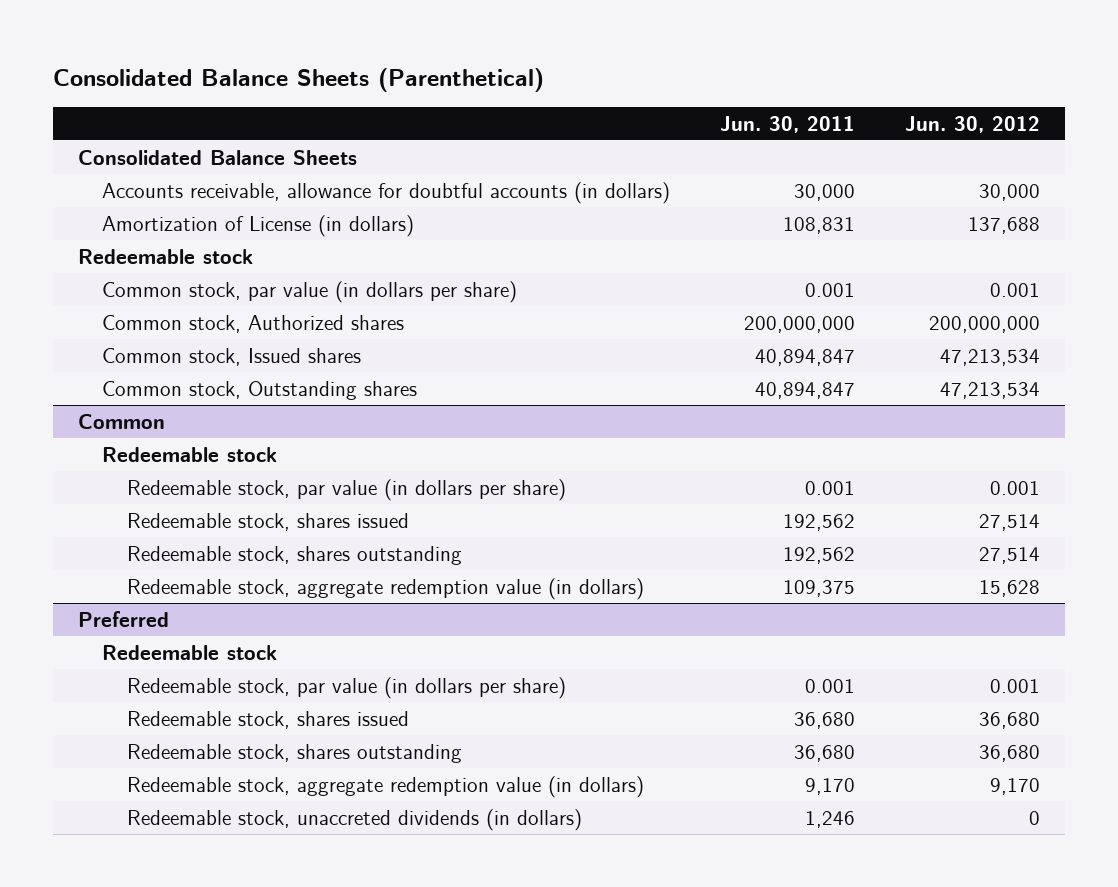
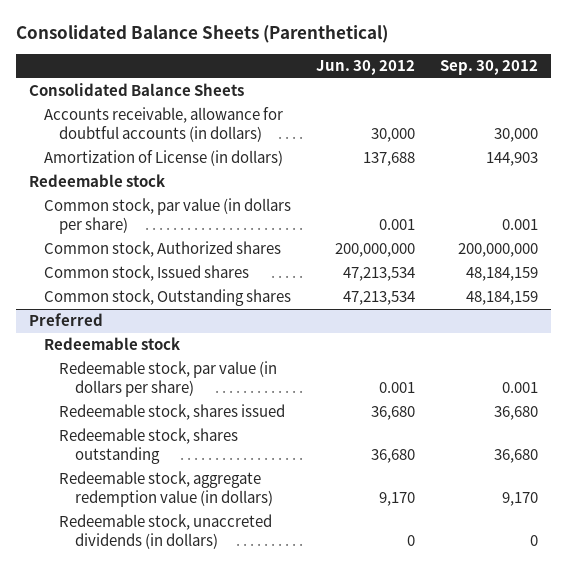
[720,115,856,133] Jun. 30, 2011 -> none
none -> [440,60,539,76] Sep. 30, 2012
[77,413,165,429] Common -> none
[102,446,278,462] Redeemable stock -> none
[127,478,567,501] Redeemable stock, par value (in dollars per share) -> none
[127,512,410,531] Redeemable stock, shares issued -> none
[127,545,463,565] Redeemable stock, shares outstanding -> none
[127,577,645,600] Redeemable stock, aggregate redemption value (in dollars) -> none

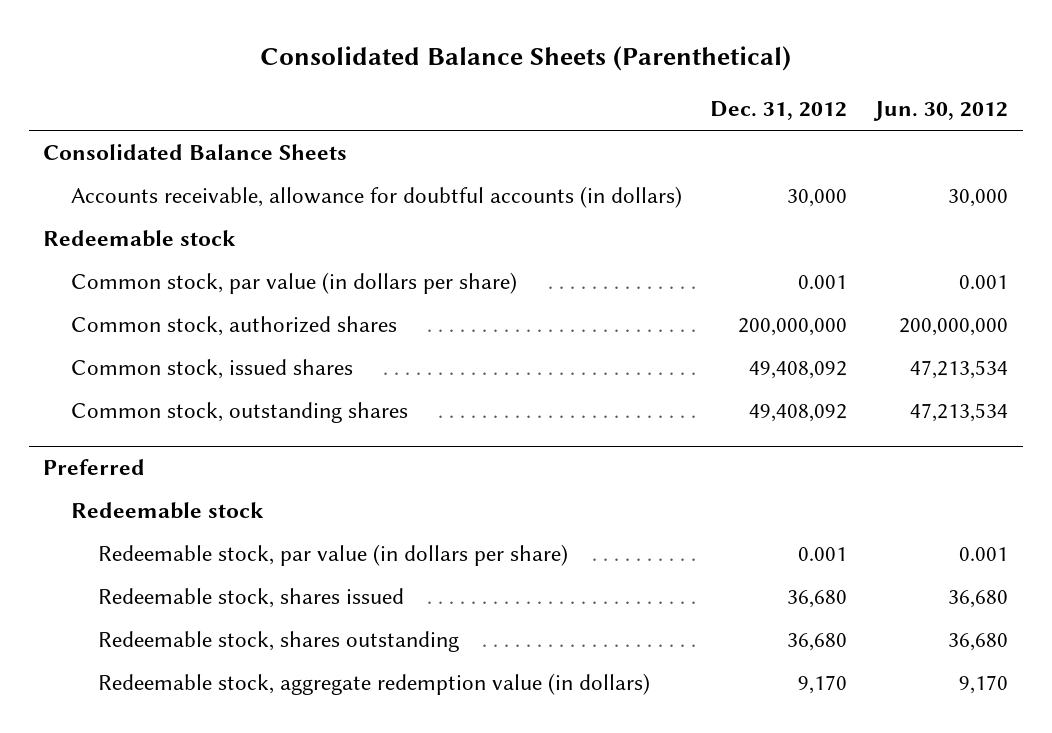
[440,60,539,76] Sep. 30, 2012 -> none
none -> [710,101,848,121] Dec. 31, 2012
[43,150,283,167] Amortization of License (in dollars) -> none
[43,241,281,258] Common stock, Authorized shares -> [70,315,397,336] Common stock, authorized shares
[43,265,249,282] Common stock, Issued shares -> [70,358,353,379] Common stock, issued shares
[43,289,291,307] Common stock, Outstanding shares -> [70,401,408,423] Common stock, outstanding shares
[59,514,273,550] Redeemable stock, unaccreted dividends (in dollars) -> none

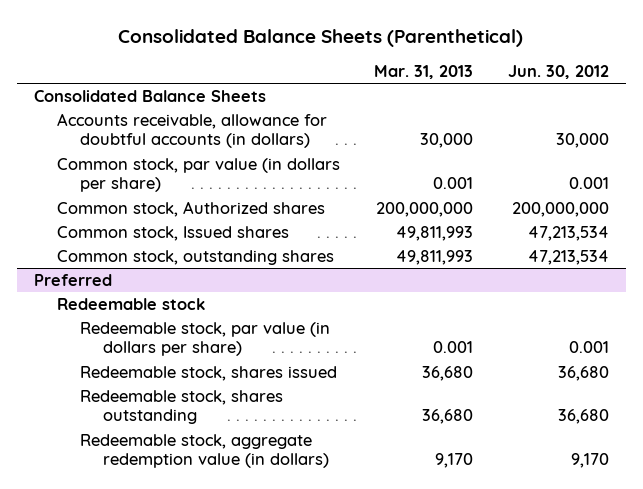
[710,101,848,121] Dec. 31, 2012 -> none
none -> [374,64,474,79] Mar. 31, 2013
[43,229,237,247] Redeemable stock -> none
[70,315,397,336] Common stock, authorized shares -> [57,200,326,217] Common stock, Authorized shares
[70,358,353,379] Common stock, issued shares -> [57,225,290,241] Common stock, Issued shares

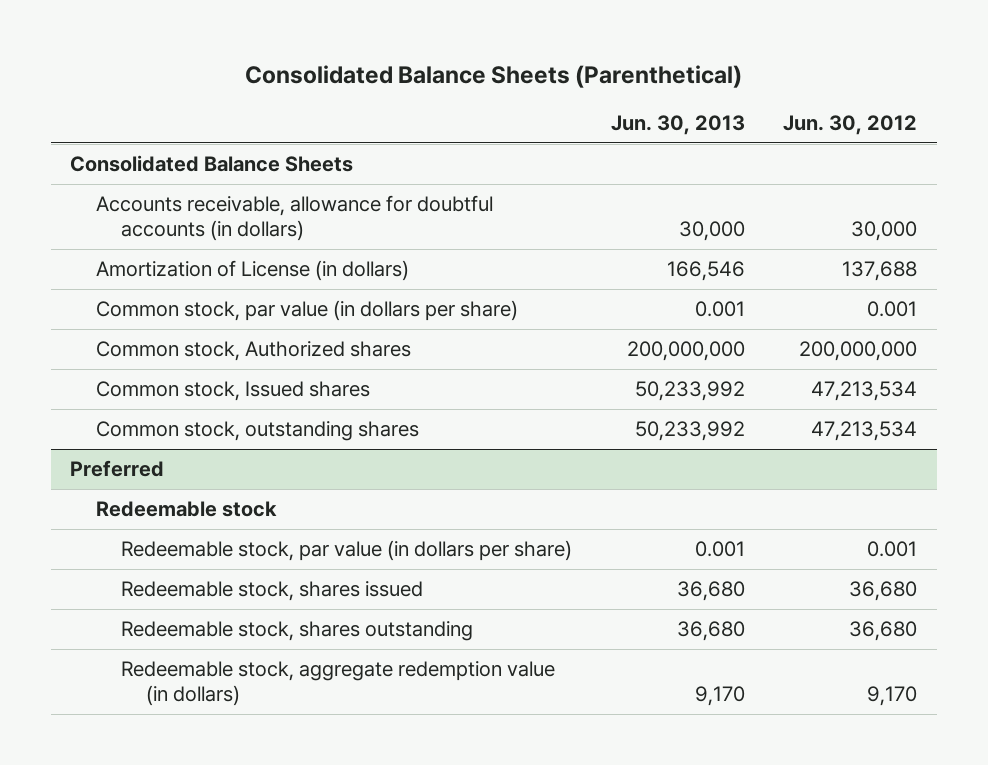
[374,64,474,79] Mar. 31, 2013 -> none
none -> [610,115,745,136] Jun. 30, 2013
none -> [95,260,409,282] Amortization of License (in dollars)

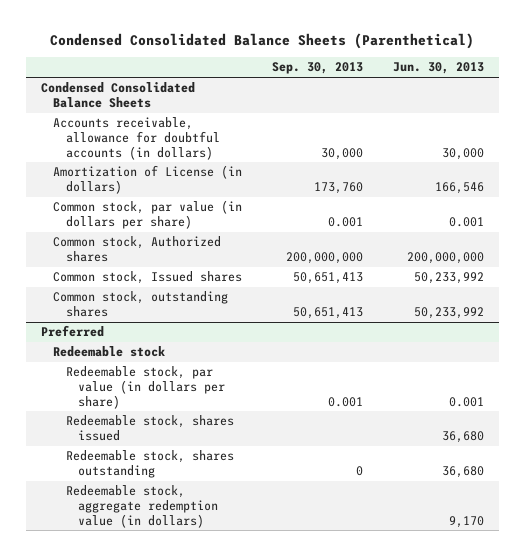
[244,64,742,88] Consolidated Balance Sheets (Parenthetical) -> [50,32,475,49] Condensed Consolidated Balance Sheets (Parenthetical)
[783,115,918,136] Jun. 30, 2012 -> none
none -> [272,62,364,75] Sep. 30, 2013
[70,155,354,173] Consolidated Balance Sheets -> [40,82,195,109] Condensed Consolidated Balance Sheets

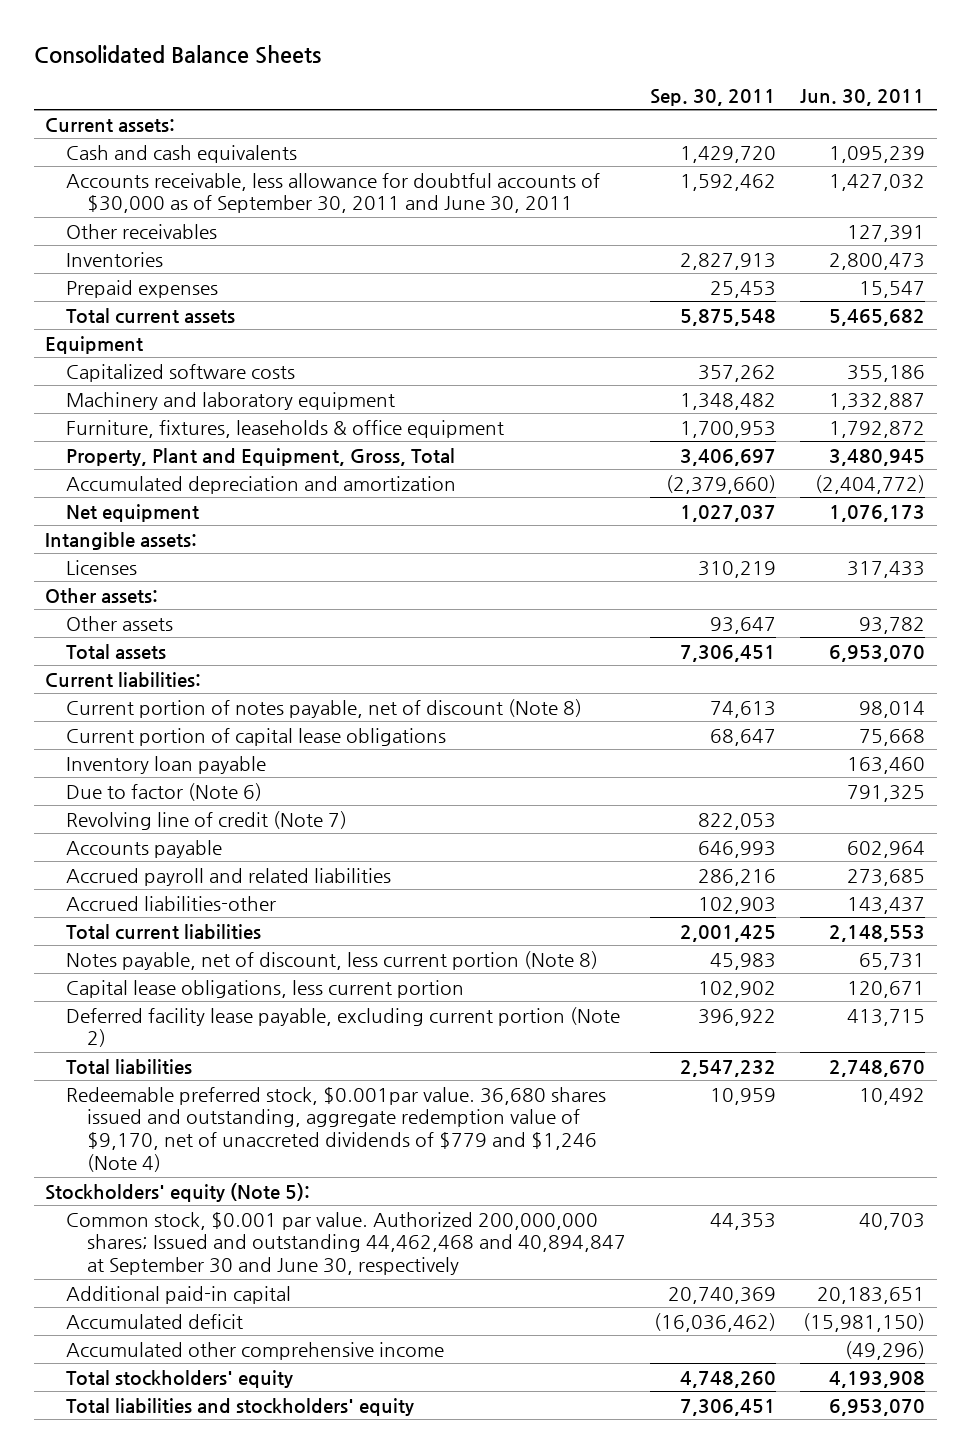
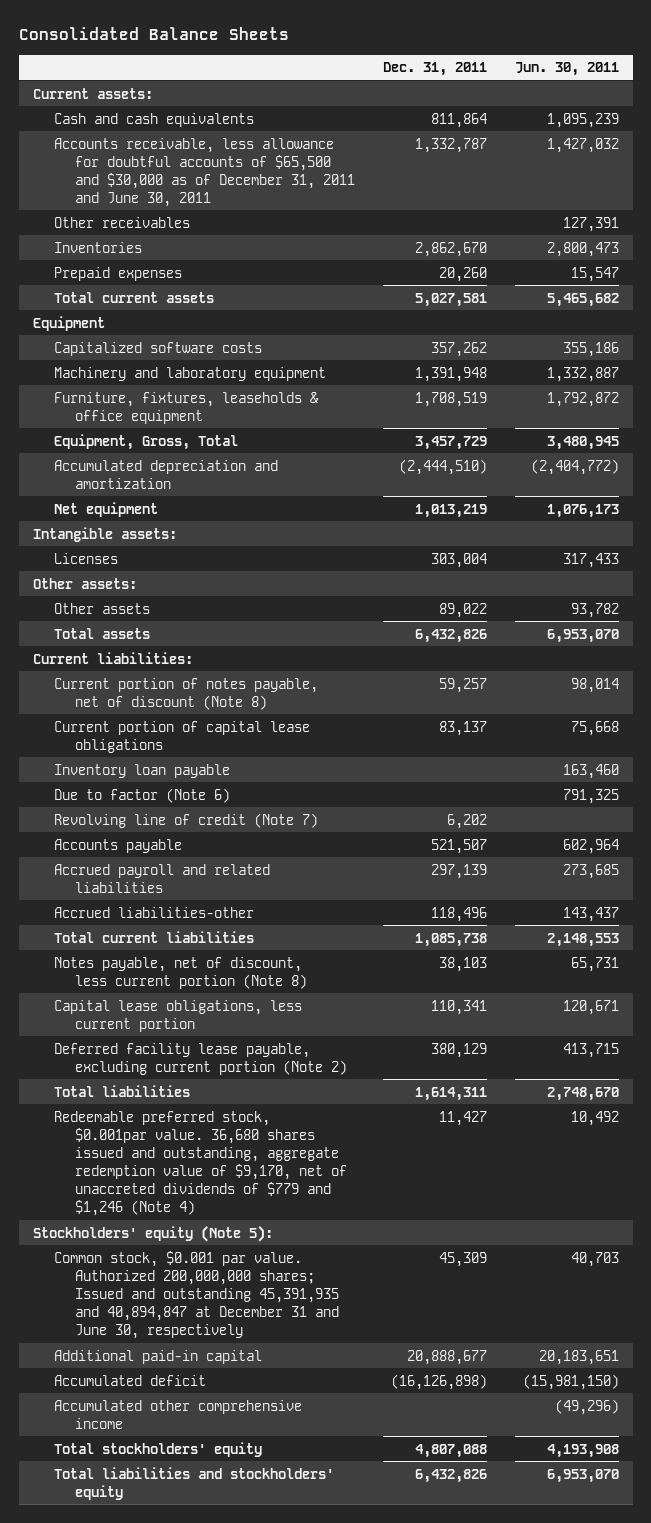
[649,88,776,106] Sep. 30, 2011 -> none
none -> [382,62,487,77] Dec. 31, 2011
[66,172,601,214] Accounts receivable, less allowance for doubtful accounts of $30,000 as of September 30, 2011 and June 30, 2011 -> [53,137,355,207] Accounts receivable, less allowance for doubtful accounts of $65,500 and $30,000 as of December 31, 2011 and June 30, 2011
[66,447,456,466] Property, Plant and Equipment, Gross, Total -> [53,433,238,450] Equipment, Gross, Total
[66,1211,627,1276] Common stock, $0.001 par value. Authorized 200,000,000 shares; Issued and outstanding 44,462,468 and 40,894,847 at September 30 and June 30, respectively -> [53,1250,339,1339] Common stock, $0.001 par value. Authorized 200,000,000 shares; Issued and outstanding 45,391,935 and 40,894,847 at December 31 and June 30, respectively

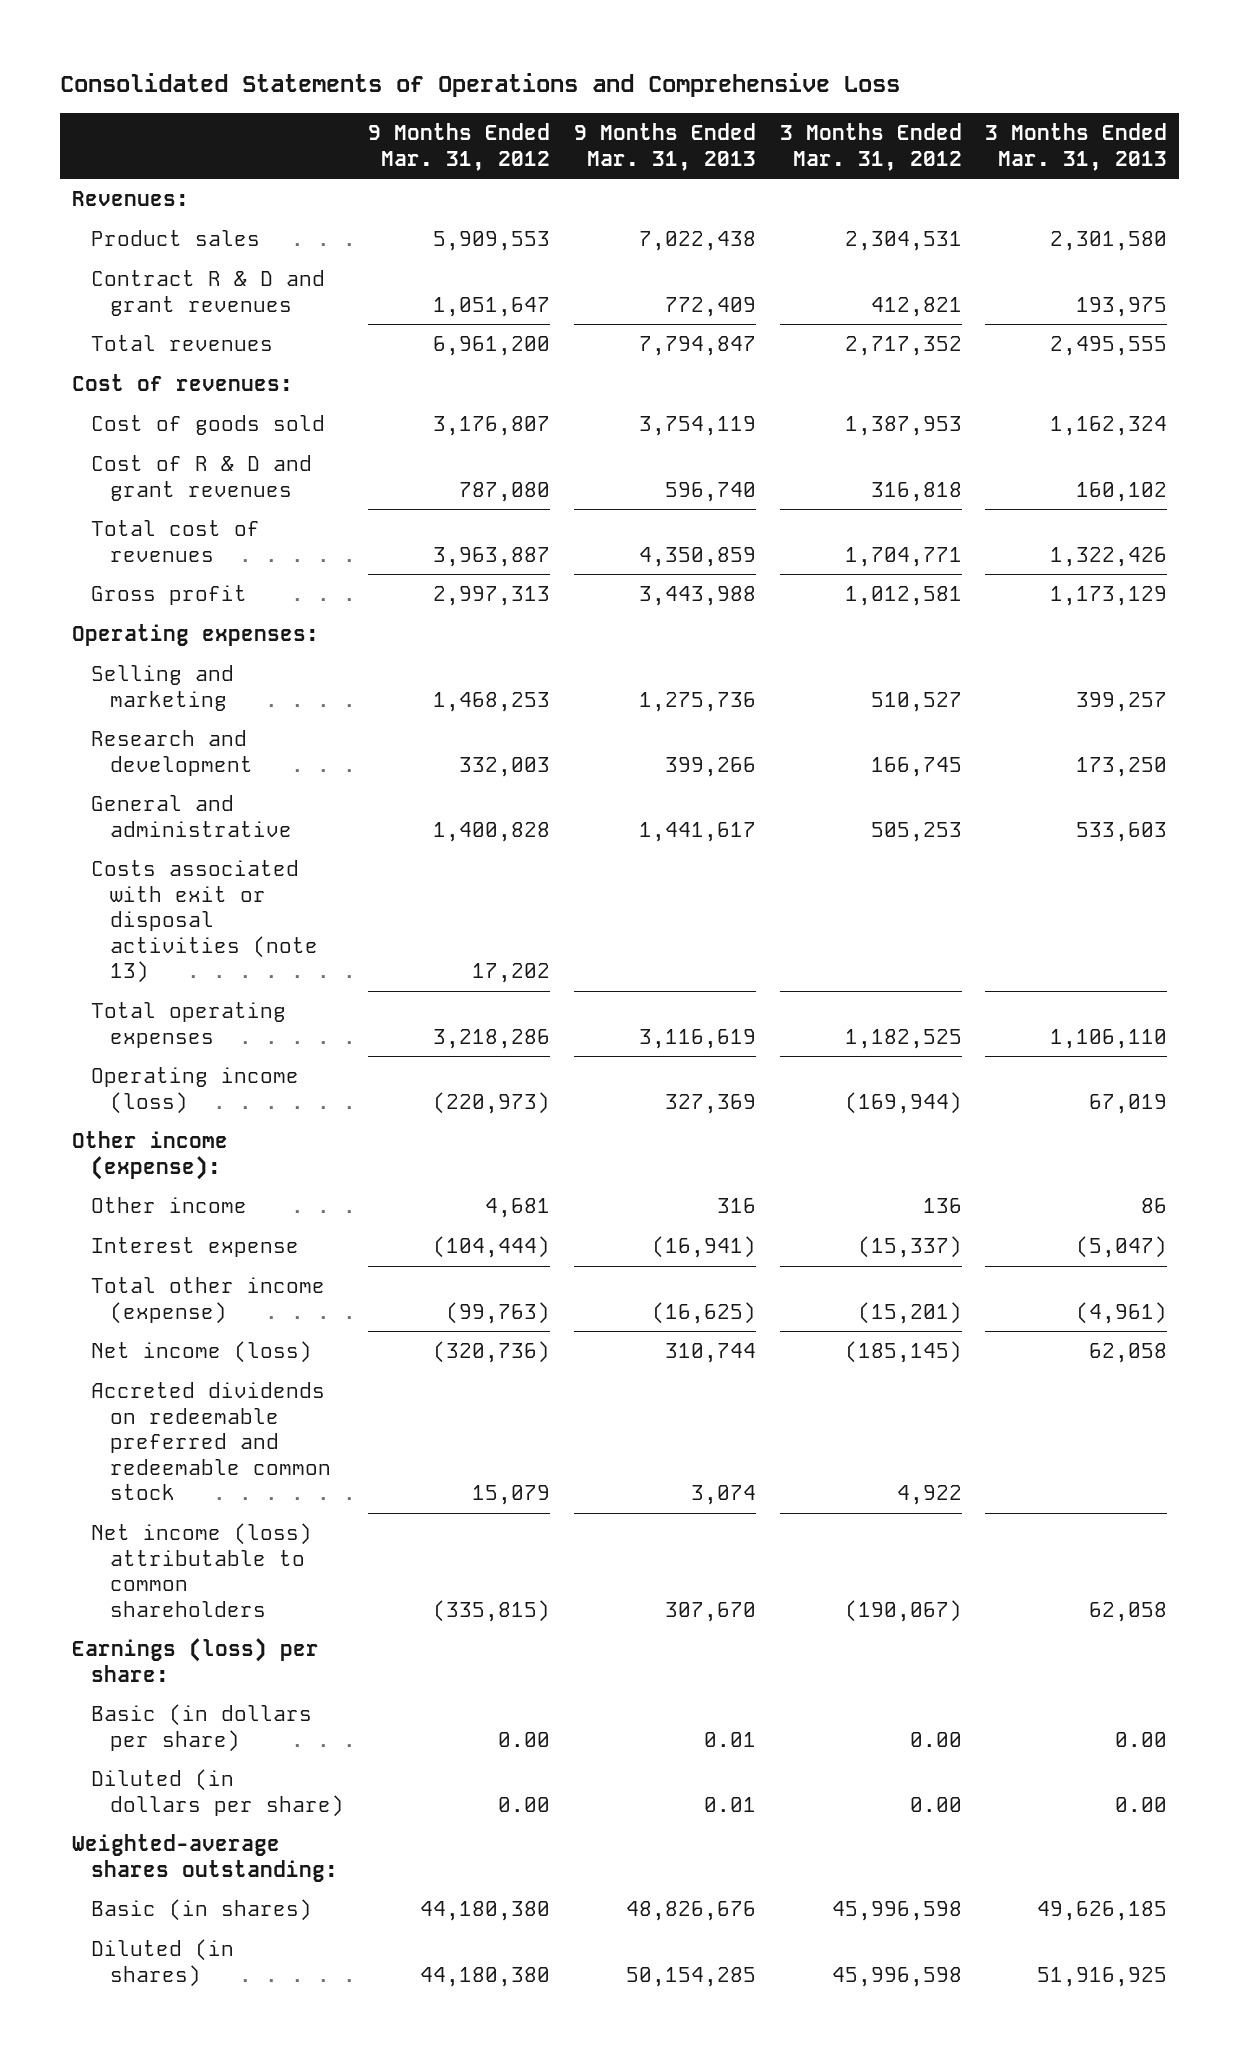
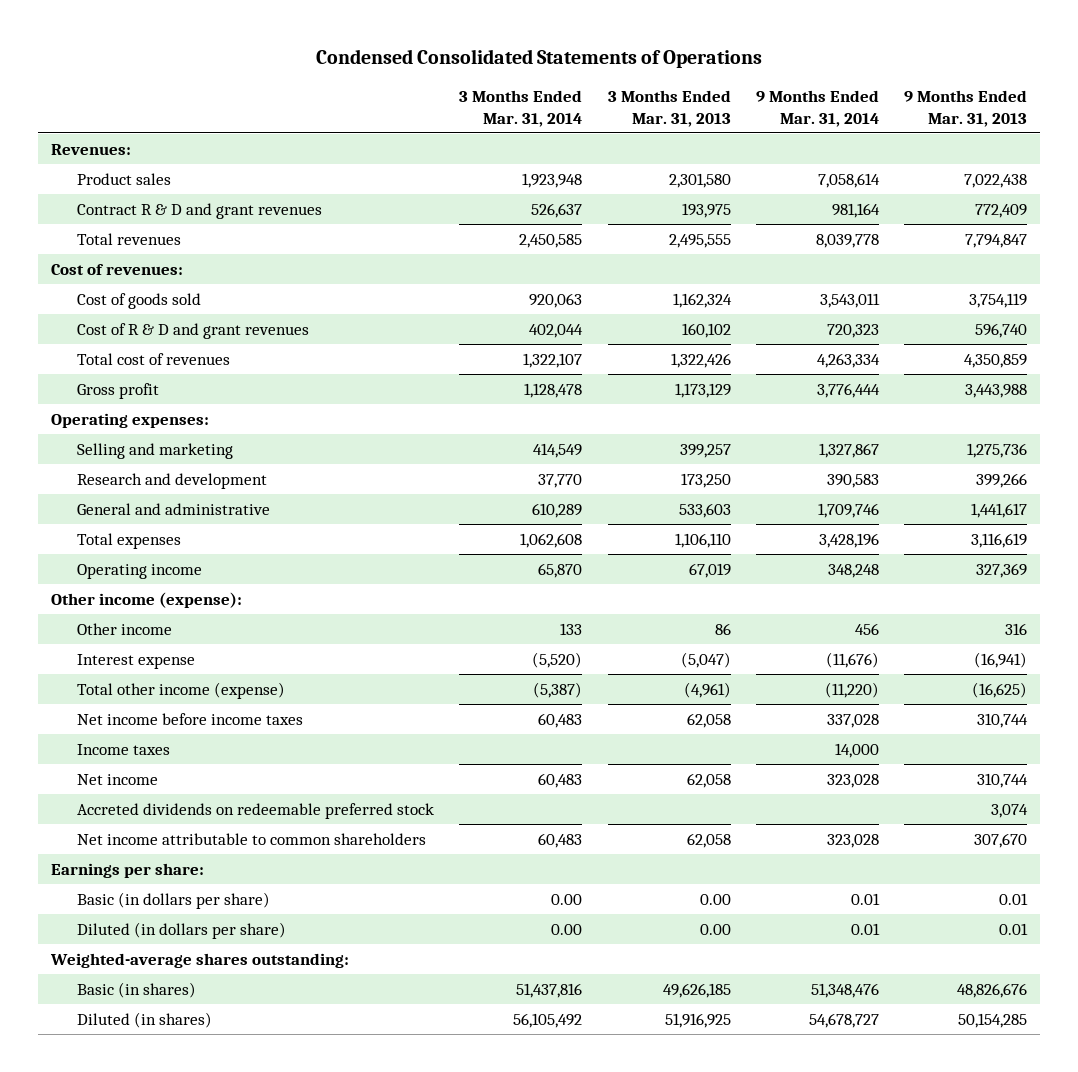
[60,73,901,98] Consolidated Statements of Operations and Comprehensive Loss -> [316,49,763,69] Condensed Consolidated Statements of Operations
[367,122,550,171] 9 Months Ended Mar. 31, 2012 -> none
[779,122,962,171] 3 Months Ended Mar. 31, 2012 -> none
none -> [459,89,583,127] 3 Months Ended Mar. 31, 2014
none -> [756,89,880,127] 9 Months Ended Mar. 31, 2014
[91,860,319,984] Costs associated with exit or disposal activities (note 13) -> none
[91,1002,287,1048] Total operating expenses -> [76,532,181,549] Total expenses
[91,1067,300,1114] Operating income (loss) -> [76,563,202,579] Operating income
none -> [76,712,303,725] Net income before income taxes
none -> [76,743,170,755] Income taxes
[91,1341,313,1364] Net income (loss) -> [76,773,158,785] Net income
[91,1382,332,1501] Accreted dividends on redeemable preferred and redeemable common stock -> [76,802,434,819] Accreted dividends on redeemable preferred stock
[91,1523,313,1617] Net income (loss) attributable to common shareholders -> [76,832,426,845] Net income attributable to common shareholders
[72,1638,320,1682] Earnings (loss) per share: -> [50,862,204,878] Earnings per share:

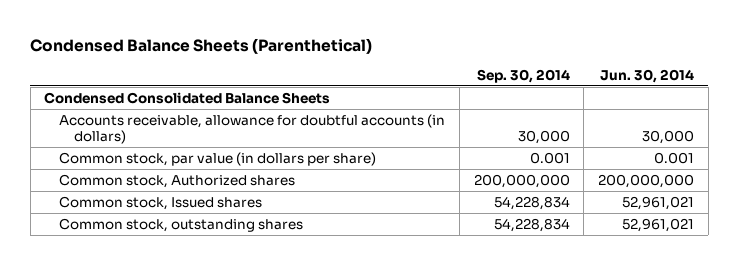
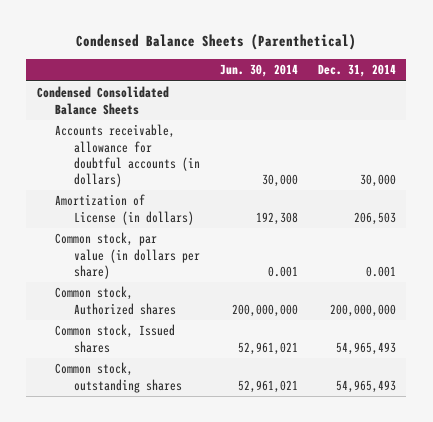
[476,68,570,83] Sep. 30, 2014 -> none
none -> [318,64,397,78] Dec. 31, 2014
none -> [55,194,195,225] Amortization of License (in dollars)

